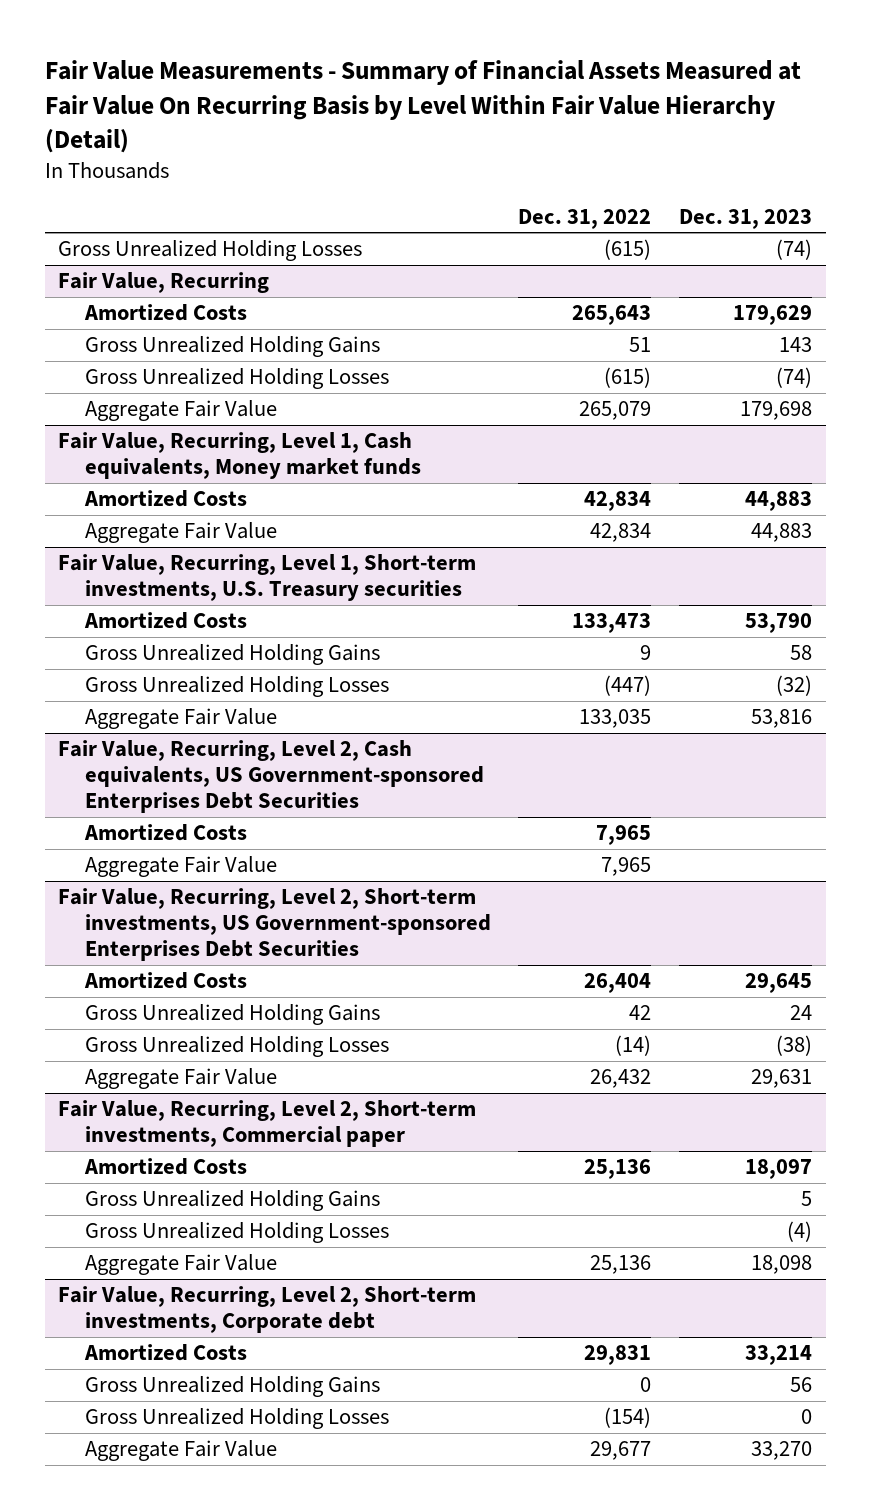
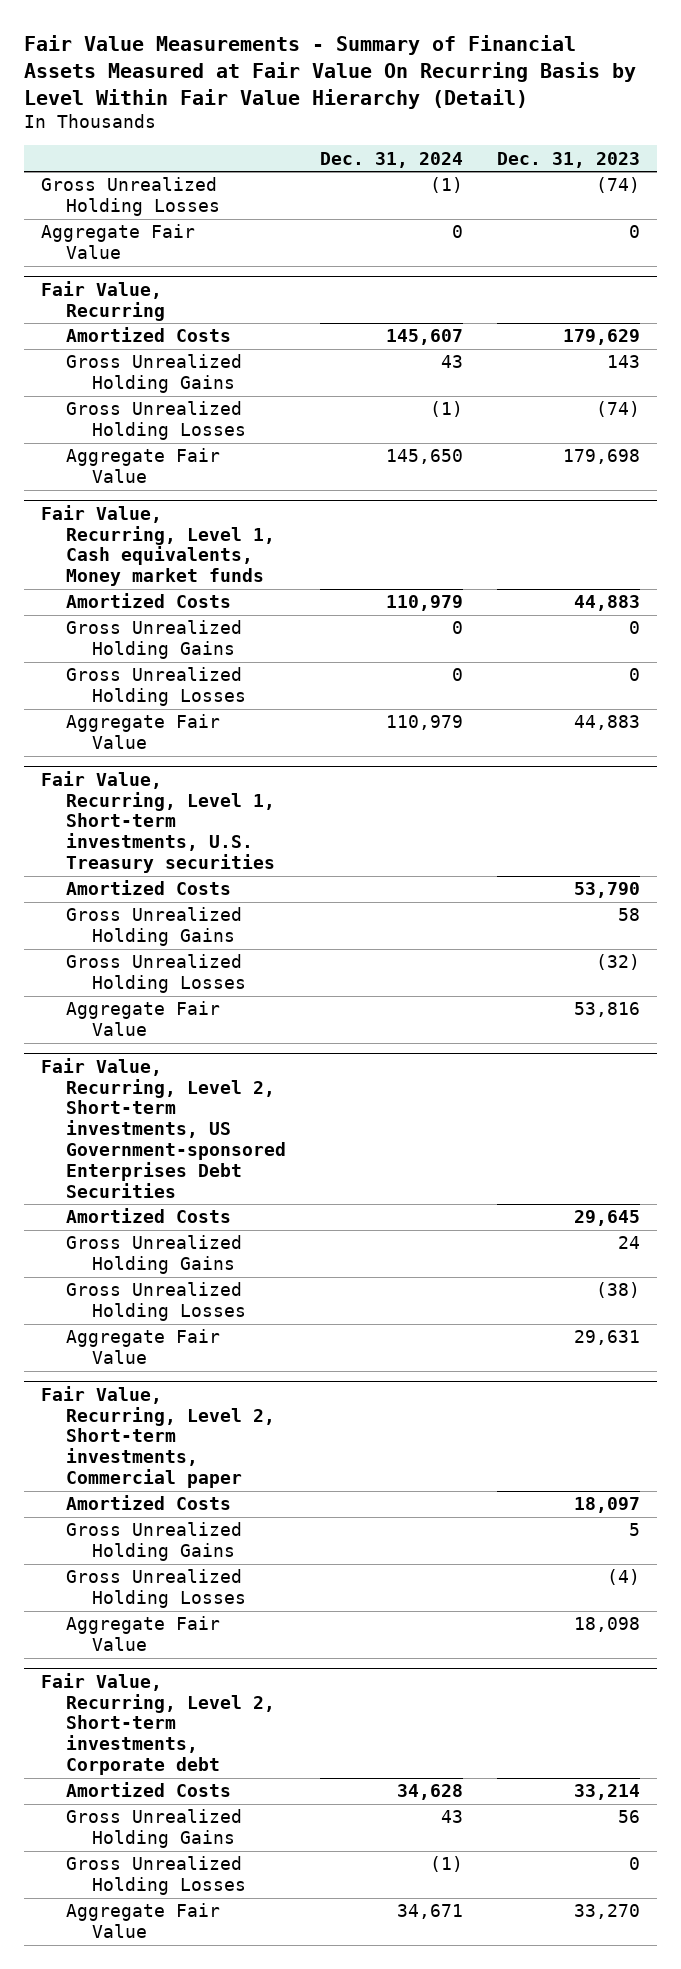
[518,208,652,229] Dec. 31, 2022 -> none
none -> [320,151,464,168] Dec. 31, 2024
none -> [40,224,195,260] Aggregate Fair Value
none -> [66,620,243,660] Gross Unrealized Holding Gains
none -> [66,667,246,707] Gross Unrealized Holding Losses
[58,740,485,814] Fair Value, Recurring, Level 2, Cash equivalents, US Government-sponsored Enterprises Debt Securities -> none
[84,824,248,842] Amortized Costs -> none
[85,856,278,878] Aggregate Fair Value -> none

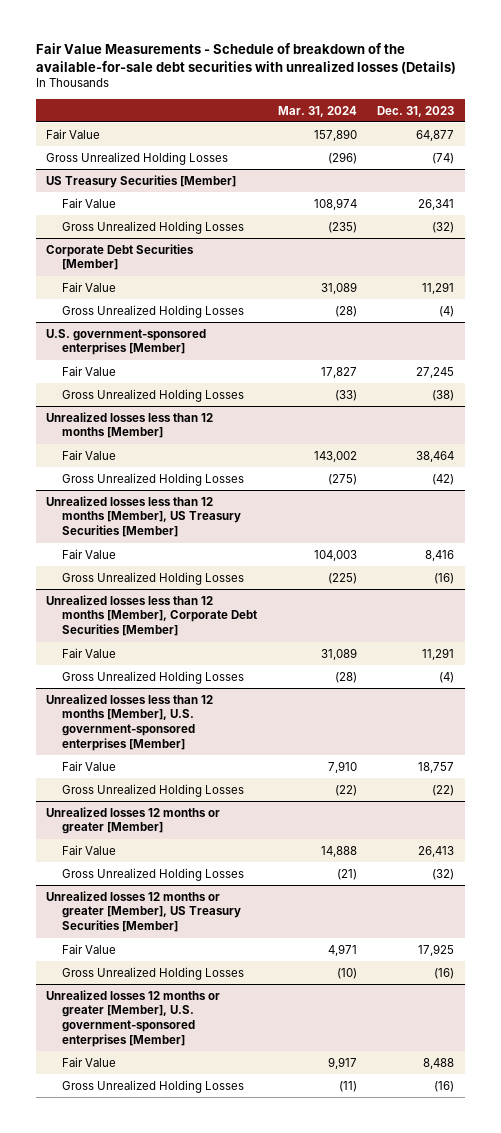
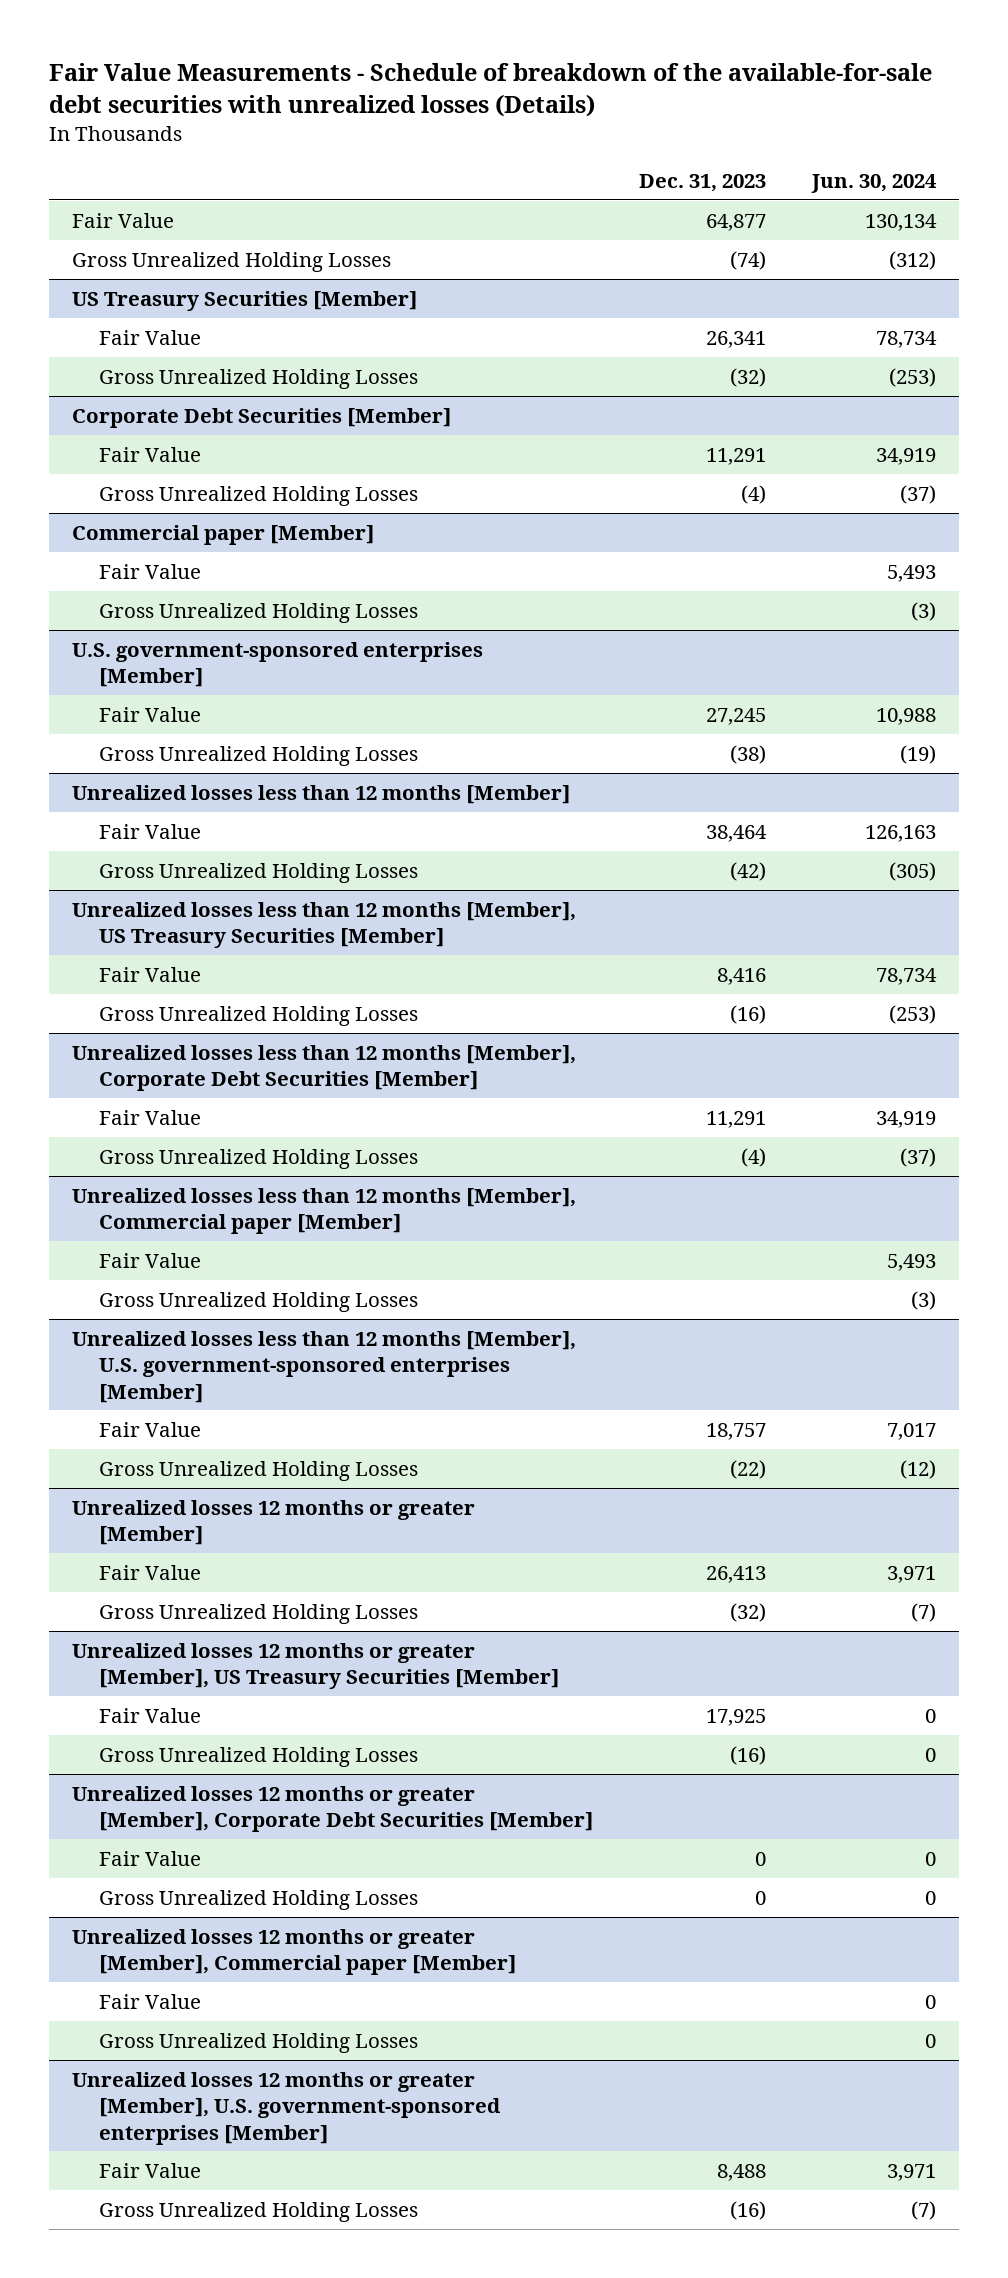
[277,105,357,117] Mar. 31, 2024 -> none
none -> [811,174,938,194] Jun. 30, 2024
none -> [72,524,375,545] Commercial paper [Member]
none -> [98,563,201,579] Fair Value
none -> [98,602,418,623] Gross Unrealized Holding Losses
none -> [72,1187,577,1235] Unrealized losses less than 12 months [Member], Commercial paper [Member]
none -> [98,1252,201,1268] Fair Value
none -> [98,1291,418,1312] Gross Unrealized Holding Losses
none -> [72,1785,593,1833] Unrealized losses 12 months or greater [Member], Corporate Debt Securities [Member]
none -> [98,1850,201,1866] Fair Value
none -> [98,1889,418,1910] Gross Unrealized Holding Losses
none -> [72,1928,516,1976] Unrealized losses 12 months or greater [Member], Commercial paper [Member]
none -> [98,1993,201,2009] Fair Value
none -> [98,2032,418,2053] Gross Unrealized Holding Losses

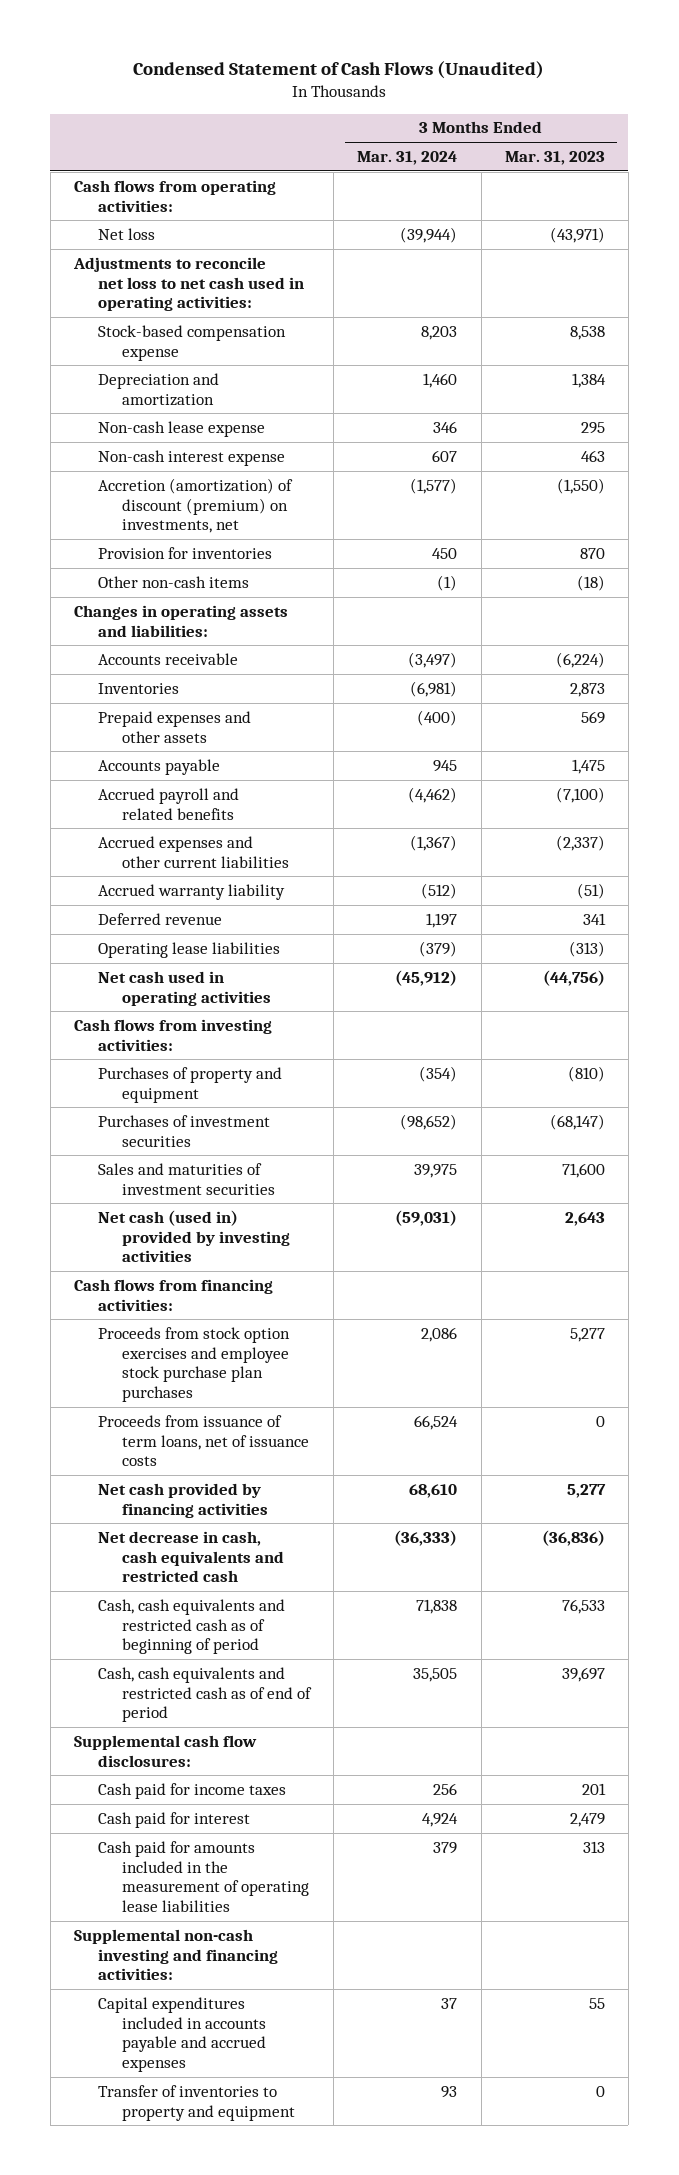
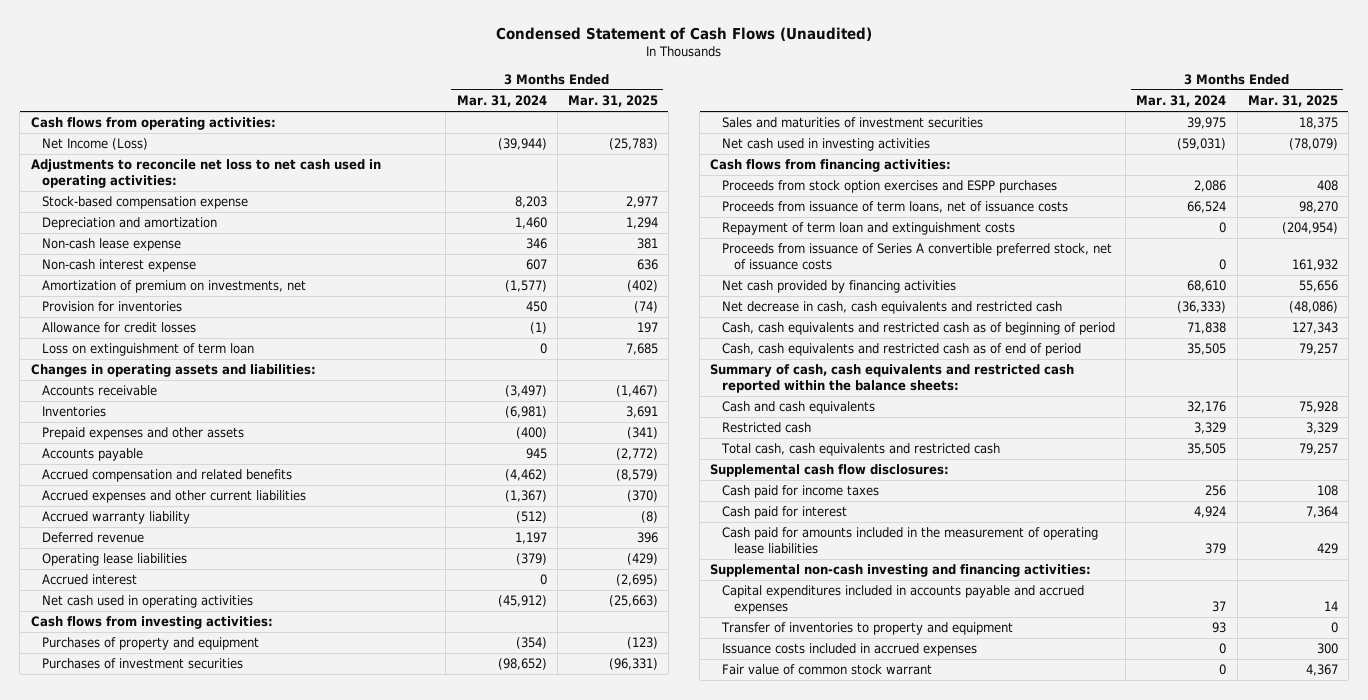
[504,151,605,166] Mar. 31, 2023 -> none
none -> [567,95,658,108] Mar. 31, 2025
[97,227,155,240] Net loss -> [42,138,149,151] Net Income (Loss)
[97,477,293,534] Accretion (amortization) of discount (premium) on investments, net -> [42,280,307,294] Amortization of premium on investments, net
[97,575,249,588] Other non-cash items -> none
none -> [42,322,197,334] Allowance for credit losses
none -> [42,343,255,357] Loss on extinguishment of term loan
[97,787,239,820] Accrued payroll and related benefits -> [42,469,293,483] Accrued compensation and related benefits
none -> [42,574,138,586] Accrued interest
[97,1209,290,1263] Net cash (used in) provided by investing activities -> [722,138,931,152] Net cash used in investing activities
[97,1326,290,1402] Proceeds from stock option exercises and employee stock purchase plan purchases -> [722,180,1058,194] Proceeds from stock option exercises and ESPP purchases
none -> [722,222,1016,236] Repayment of term loan and extinguishment costs
none -> [722,243,1113,271] Proceeds from issuance of Series A convertible preferred stock, net of issuance costs
none -> [710,364,1075,394] Summary of cash, cash equivalents and restricted cash reported within the balance sheets:
none -> [722,401,876,415] Cash and cash equivalents
none -> [722,422,812,434] Restricted cash
none -> [721,443,1001,457] Total cash, cash equivalents and restricted cash
none -> [722,643,978,657] Issuance costs included in accrued expenses
none -> [722,664,933,676] Fair value of common stock warrant

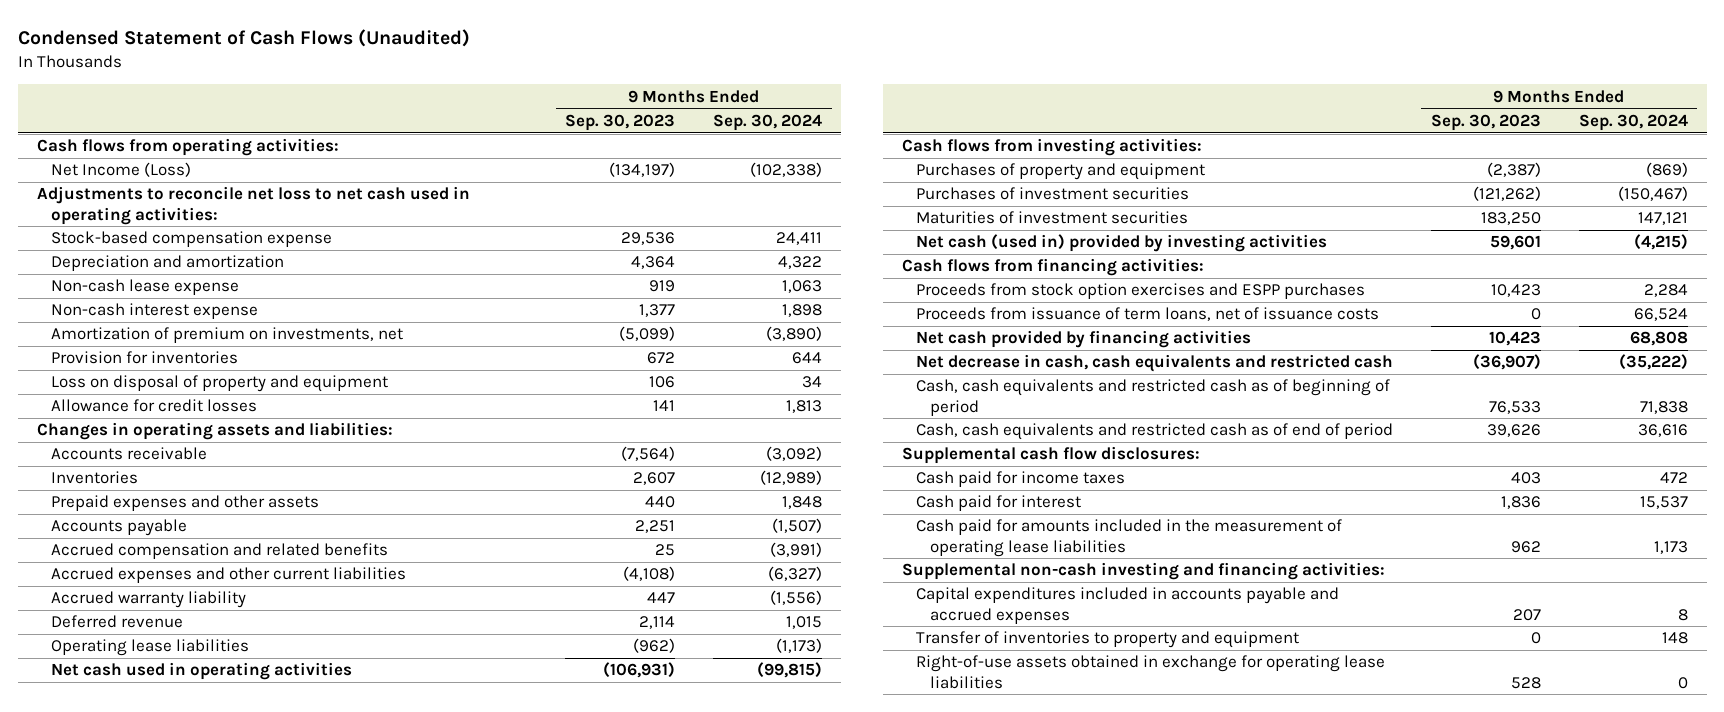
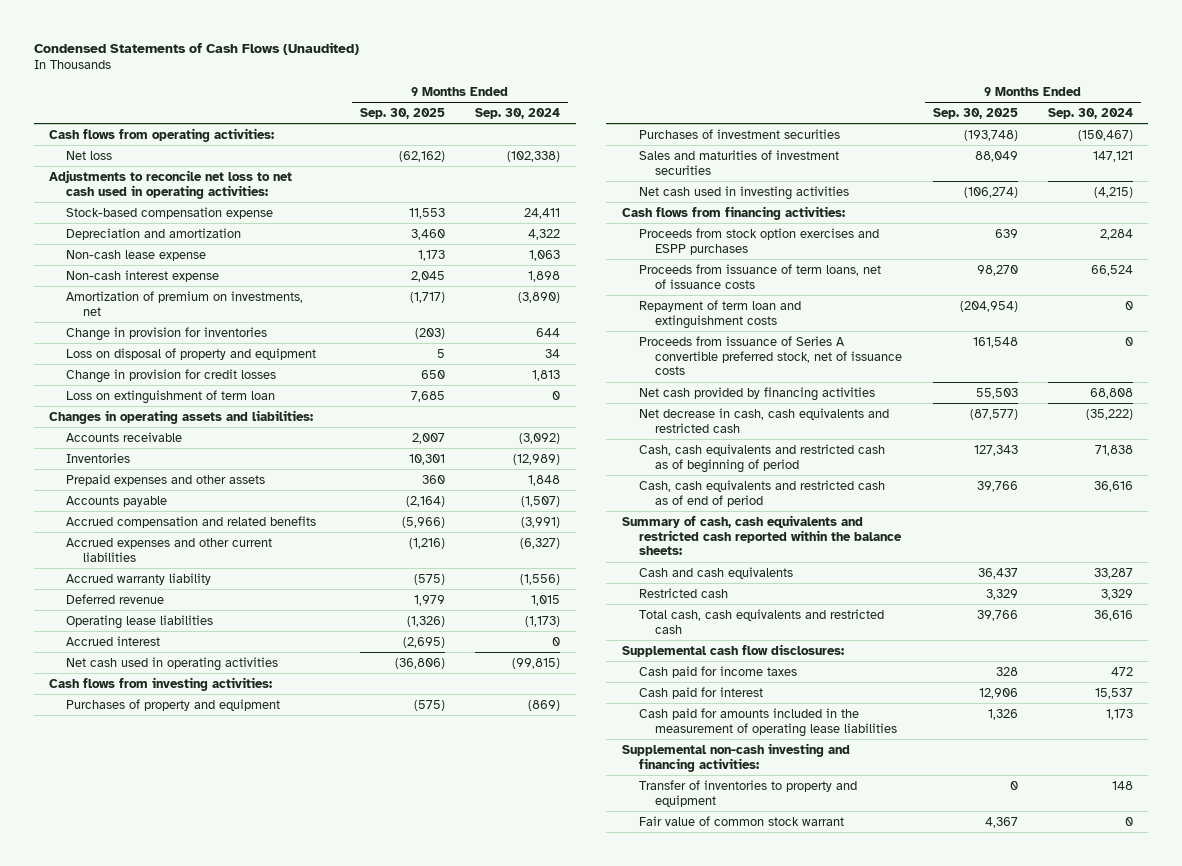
[17,29,470,48] Condensed Statement of Cash Flows (Unaudited) -> [33,41,359,55] Condensed Statements of Cash Flows (Unaudited)
[565,114,676,132] Sep. 30, 2023 -> none
none -> [360,108,446,120] Sep. 30, 2025
[50,162,191,178] Net Income (Loss) -> [65,150,112,160] Net loss
[50,351,238,365] Provision for inventories -> [65,326,267,341] Change in provision for inventories
[50,399,257,413] Allowance for credit losses -> [65,368,276,383] Change in provision for credit losses
none -> [65,389,275,404] Loss on extinguishment of term loan
none -> [65,635,160,646] Accrued interest
[916,211,1189,225] Maturities of investment securities -> [638,149,839,175] Sales and maturities of investment securities
[916,234,1328,253] Net cash (used in) provided by investing activities -> [638,185,849,200] Net cash used in investing activities
none -> [638,299,801,329] Repayment of term loan and extinguishment costs
none -> [638,335,903,376] Proceeds from issuance of Series A convertible preferred stock, net of issuance costs
none -> [621,514,902,556] Summary of cash, cash equivalents and restricted cash reported within the balance sheets:
none -> [638,566,793,579] Cash and cash equivalents
none -> [638,587,728,598] Restricted cash
none -> [638,608,884,634] Total cash, cash equivalents and restricted cash
[916,587,1340,624] Capital expenditures included in accounts payable and accrued expenses -> none
[916,655,1386,689] Right-of-use assets obtained in exchange for operating lease liabilities -> none
none -> [638,815,844,826] Fair value of common stock warrant

